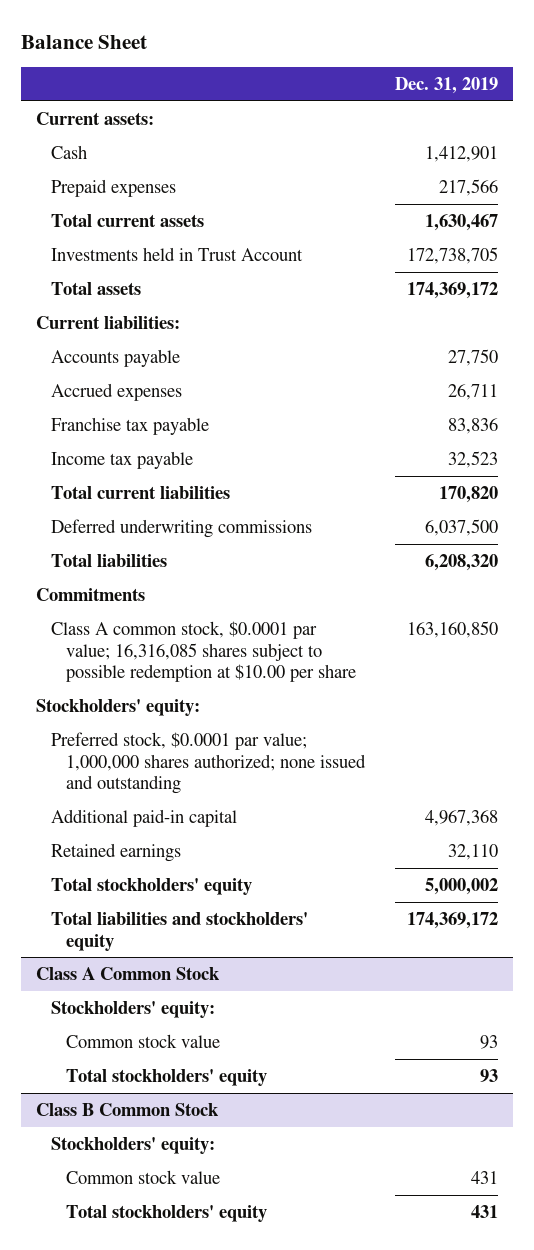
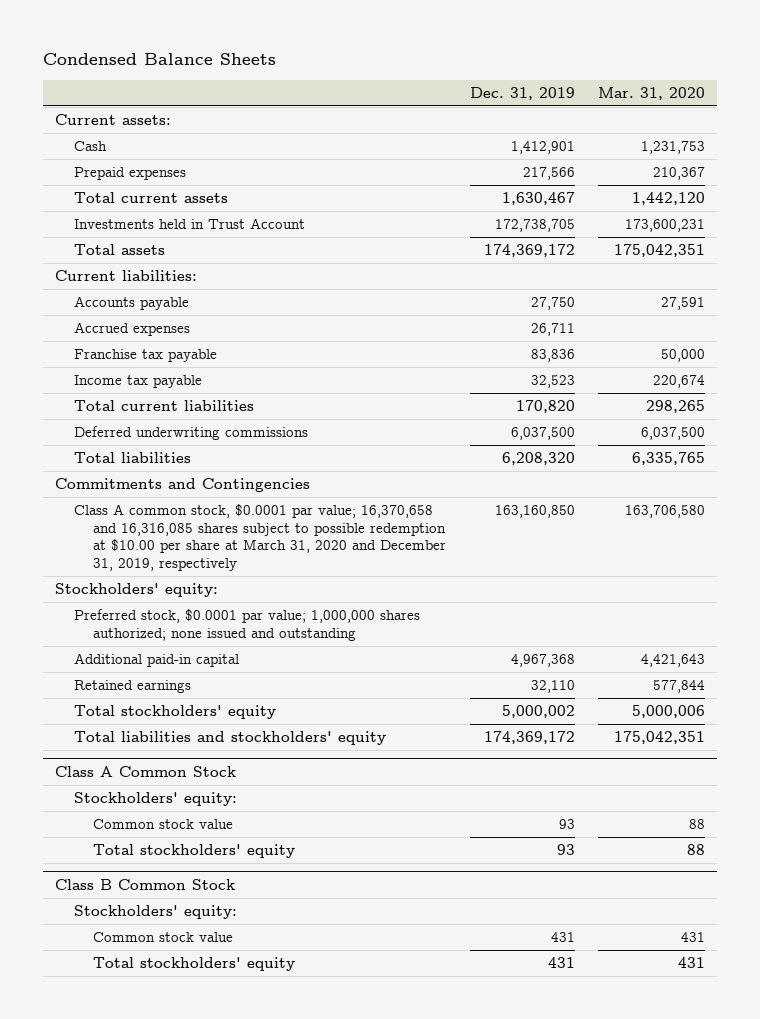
[20,35,147,50] Balance Sheet -> [43,53,277,66] Condensed Balance Sheets
none -> [598,86,706,100] Mar. 31, 2020
[35,587,145,601] Commitments -> [54,477,310,492] Commitments and Contingencies
[50,620,357,683] Class A common stock, $0.0001 par value; 16,316,085 shares subject to possible redemption at $10.00 per share -> [73,503,446,572] Class A common stock, $0.0001 par value; 16,370,658 and 16,316,085 shares subject to possible redemption at $10.00 per share at March 31, 2020 and December 31, 2019, respectively

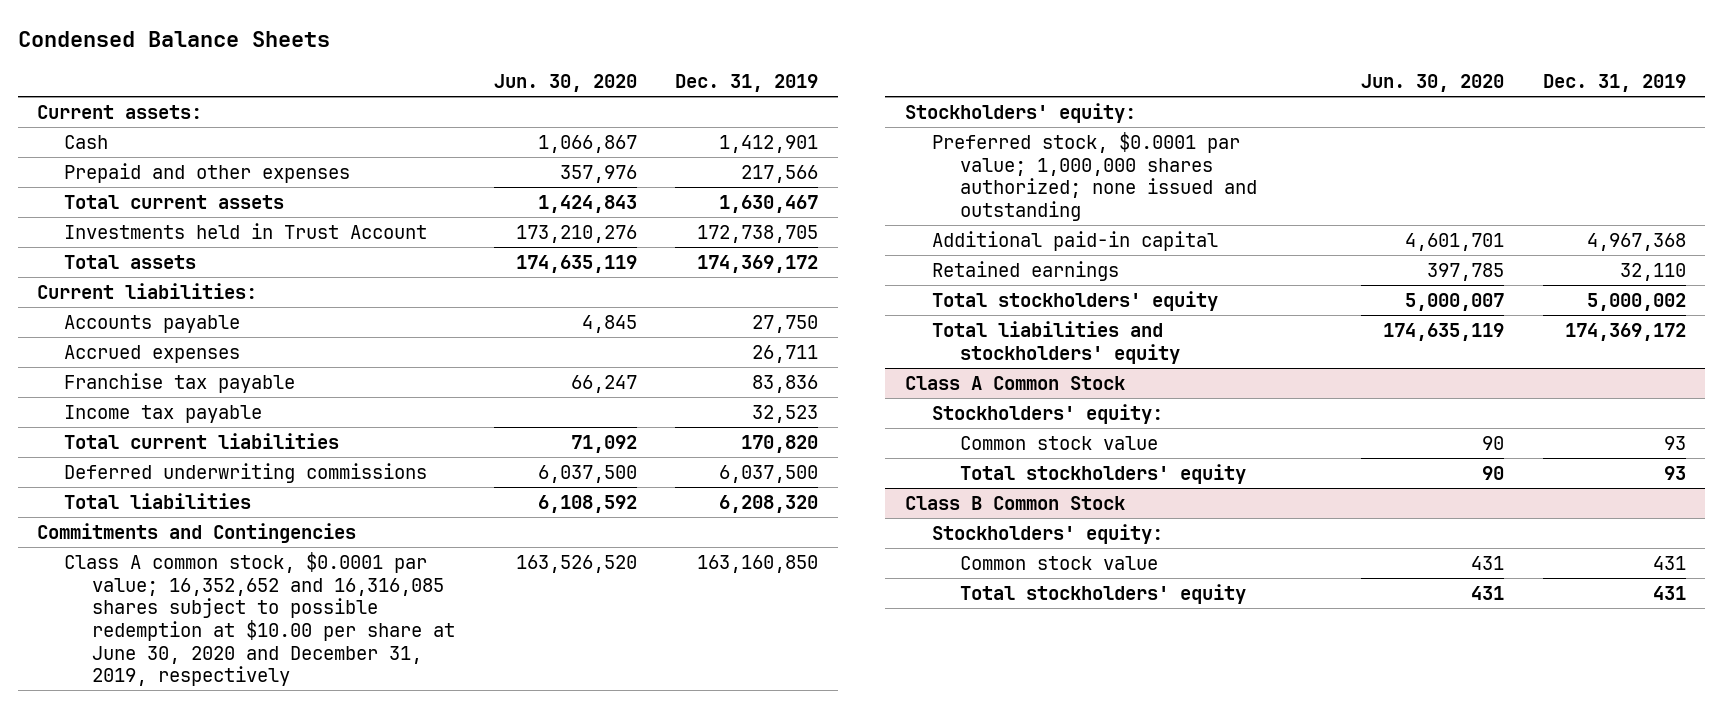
[598,86,706,100] Mar. 31, 2020 -> none
none -> [493,74,637,93] Jun. 30, 2020
[73,166,186,180] Prepaid expenses -> [64,163,351,184] Prepaid and other expenses
[73,503,446,572] Class A common stock, $0.0001 par value; 16,370,658 and 16,316,085 shares subject to possible redemption at $10.00 per share at March 31, 2020 and December 31, 2019, respectively -> [64,552,456,687] Class A common stock, $0.0001 par value; 16,352,652 and 16,316,085 shares subject to possible redemption at $10.00 per share at June 30, 2020 and December 31, 2019, respectively

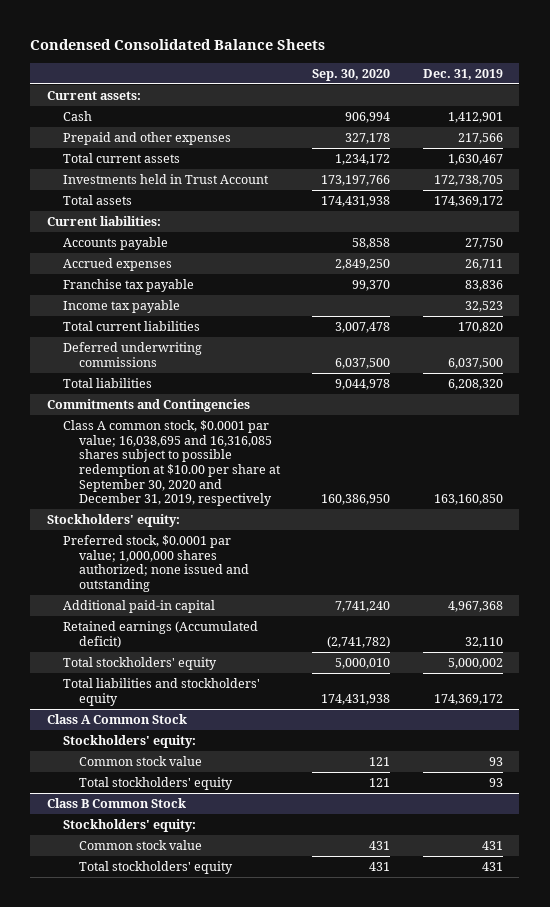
[17,31,330,48] Condensed Balance Sheets -> [30,38,326,50] Condensed Consolidated Balance Sheets
[493,74,637,93] Jun. 30, 2020 -> none
none -> [312,68,391,81] Sep. 30, 2020
[64,552,456,687] Class A common stock, $0.0001 par value; 16,352,652 and 16,316,085 shares subject to possible redemption at $10.00 per share at June 30, 2020 and December 31, 2019, respectively -> [62,420,281,507] Class A common stock, $0.0001 par value; 16,038,695 and 16,316,085 shares subject to possible redemption at $10.00 per share at September 30, 2020 and December 31, 2019, respectively
[932,132,1257,221] Preferred stock, $0.0001 par value; 1,000,000 shares authorized; none issued and outstanding -> [62,535,249,592] Preferred stock, $0.0001 par value; 1,000,000 shares authorized; none issued and outstanding
[932,261,1120,282] Retained earnings -> [62,621,258,648] Retained earnings (Accumulated deficit)

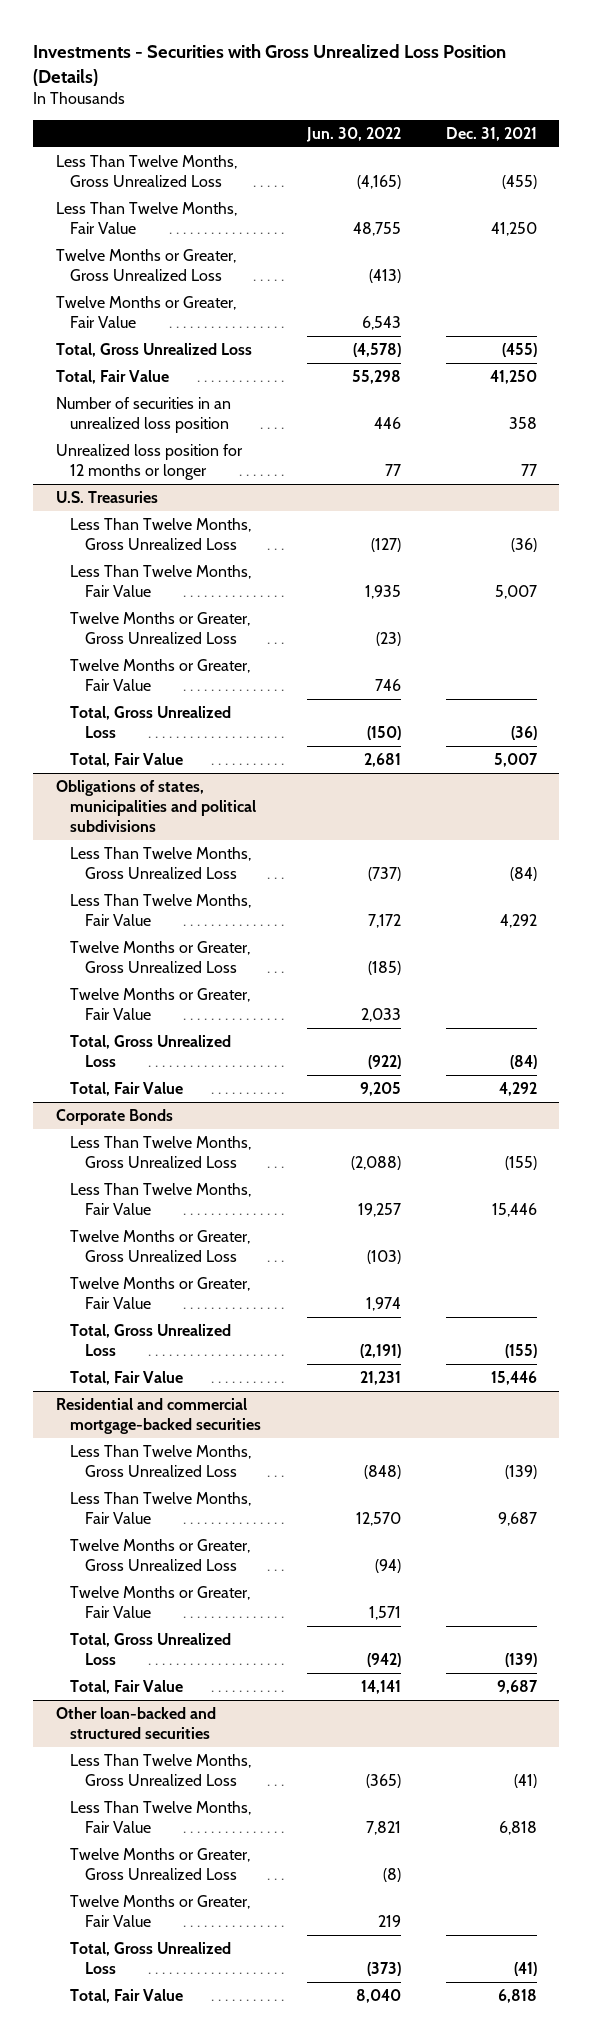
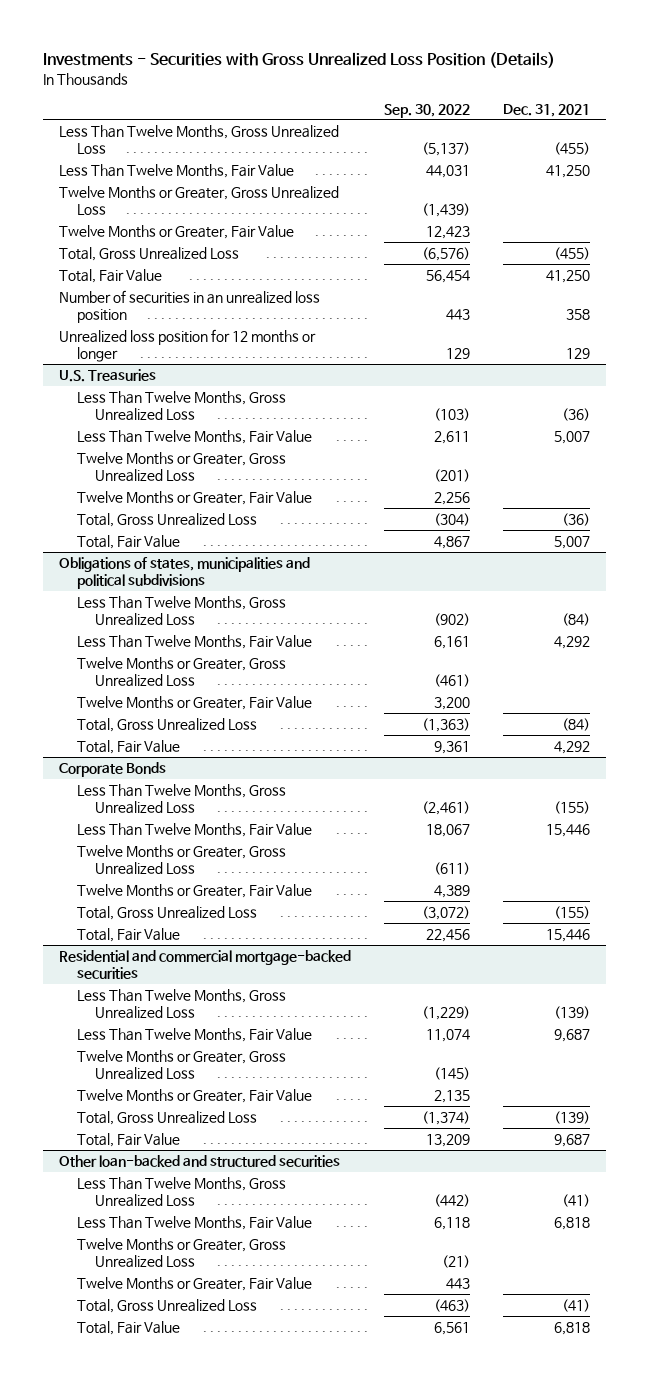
[305,126,401,142] Jun. 30, 2022 -> none
none -> [384,103,471,118] Sep. 30, 2022
[520,464,537,477] 77 -> [565,348,590,360] 129

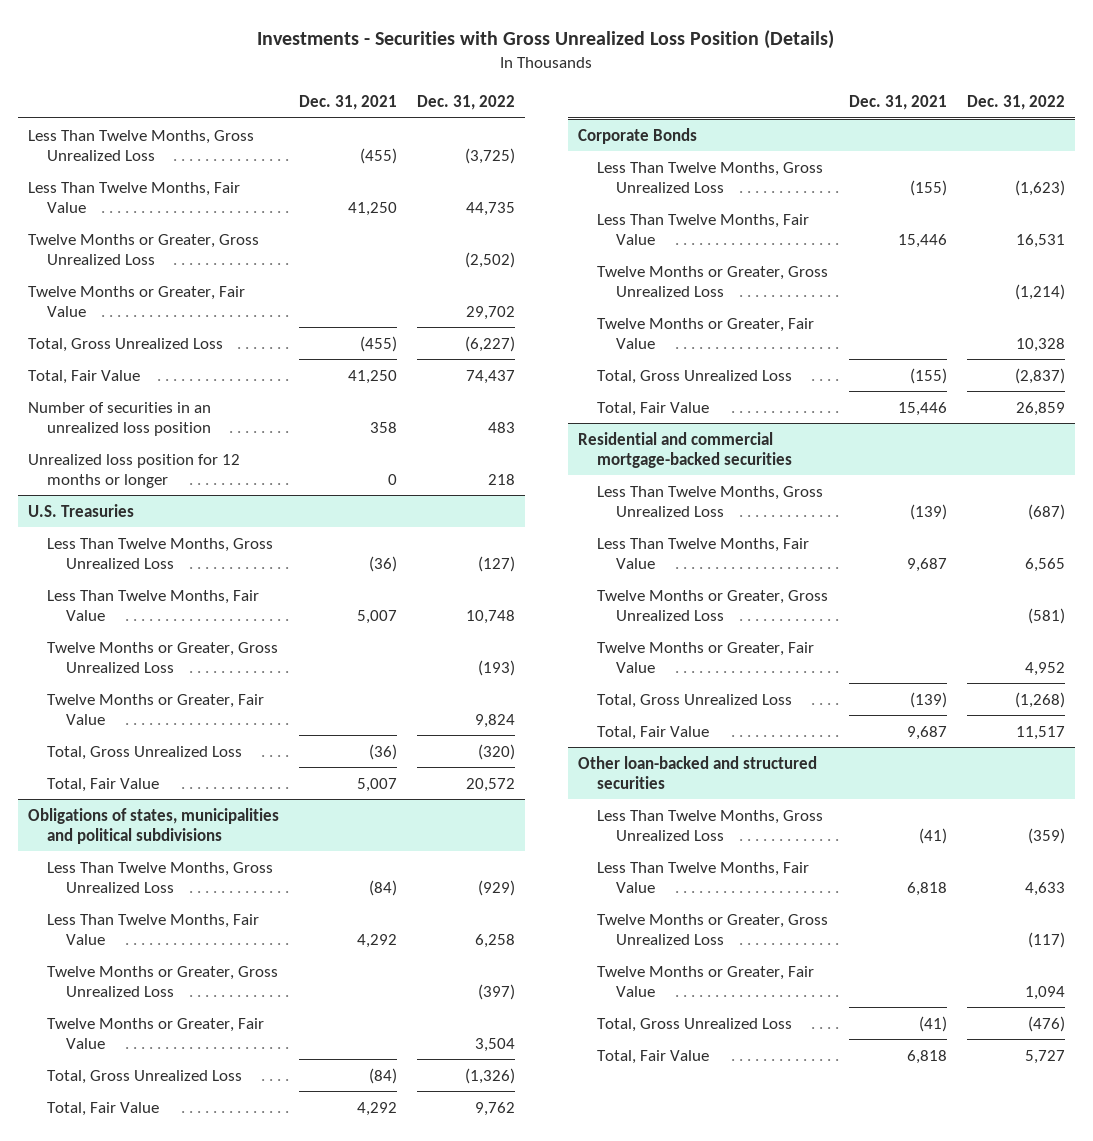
[384,103,471,118] Sep. 30, 2022 -> none
none -> [416,95,515,111] Dec. 31, 2022
[565,348,590,360] 129 -> [388,473,398,485] 0

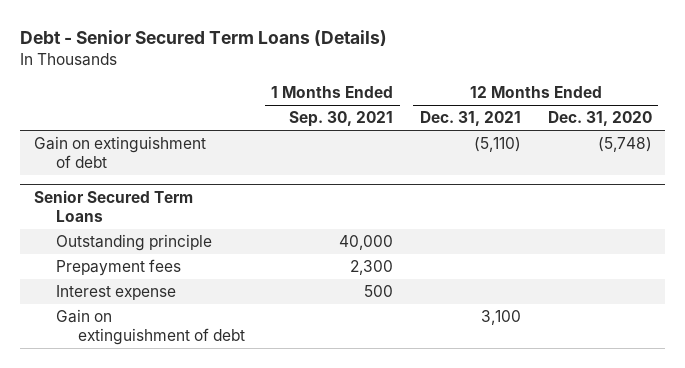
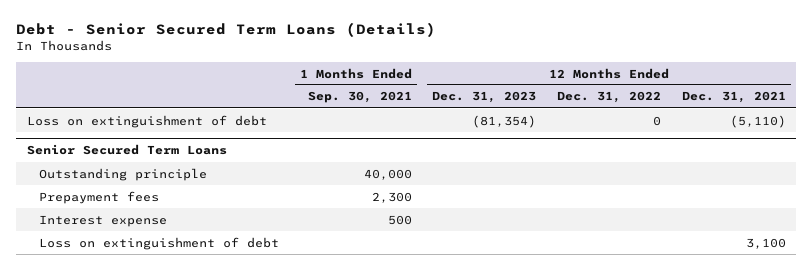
[547,111,652,127] Dec. 31, 2020 -> none
none -> [432,91,537,104] Dec. 31, 2023
none -> [557,91,662,104] Dec. 31, 2022
[33,136,206,169] Gain on extinguishment of debt -> [26,114,267,128] Loss on extinguishment of debt
[55,309,245,346] Gain on extinguishment of debt -> [39,236,280,250] Loss on extinguishment of debt

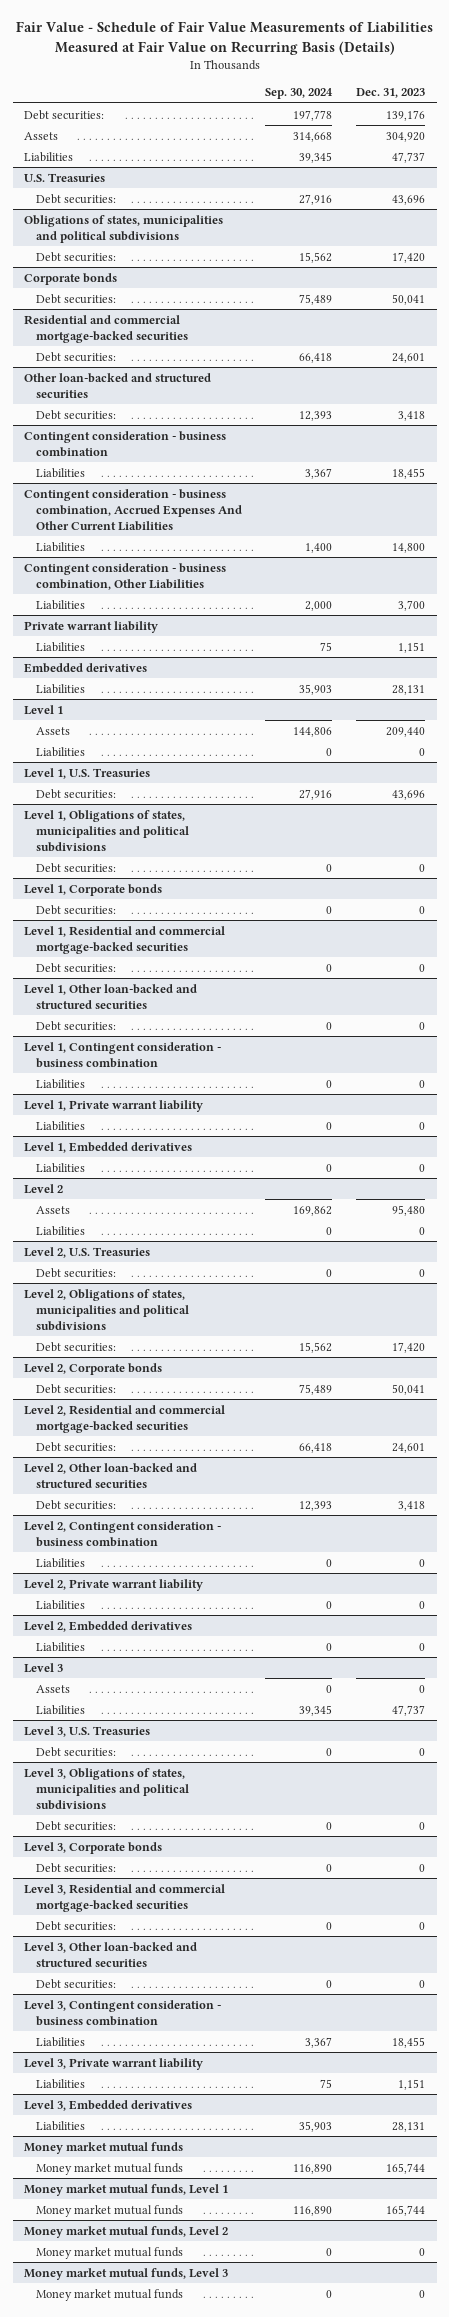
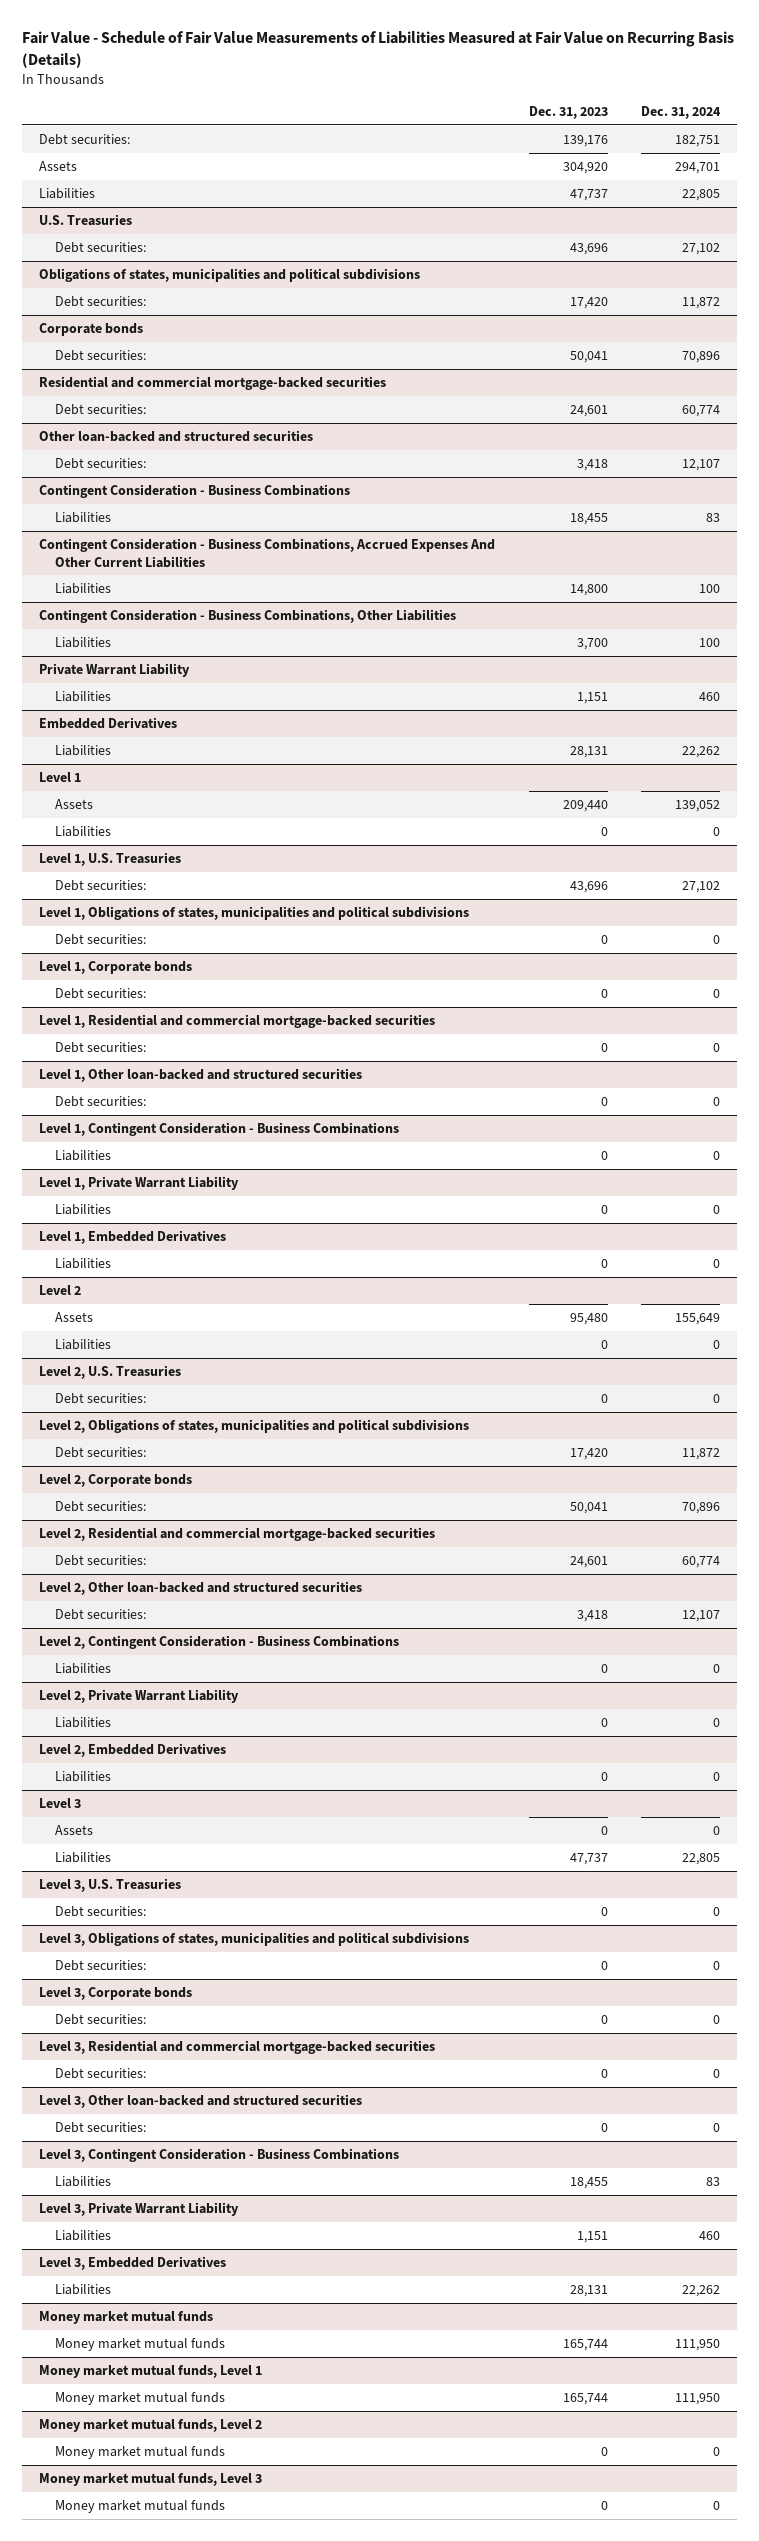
[265,88,334,100] Sep. 30, 2024 -> none
none -> [641,105,722,119] Dec. 31, 2024
[24,430,227,457] Contingent consideration - business combination -> [38,483,350,498] Contingent Consideration - Business Combinations
[24,488,242,531] Contingent consideration - business combination, Accrued Expenses And Other Current Liabilities -> [38,537,495,568] Contingent Consideration - Business Combinations, Accrued Expenses And Other Current Liabilities
[24,562,227,590] Contingent consideration - business combination, Other Liabilities -> [38,608,456,623] Contingent Consideration - Business Combinations, Other Liabilities
[24,620,159,633] Private warrant liability -> [38,662,190,677] Private Warrant Liability
[24,662,148,673] Embedded derivatives -> [38,716,177,729] Embedded Derivatives
[24,1041,222,1068] Level 1, Contingent consideration - business combination -> [38,1121,399,1136] Level 1, Contingent Consideration - Business Combinations
[24,1099,204,1112] Level 1, Private warrant liability -> [38,1175,239,1190] Level 1, Private Warrant Liability
[24,1141,193,1153] Level 1, Embedded derivatives -> [38,1229,226,1244] Level 1, Embedded Derivatives
[24,1520,222,1547] Level 2, Contingent consideration - business combination -> [38,1634,399,1649] Level 2, Contingent Consideration - Business Combinations
[24,1578,204,1591] Level 2, Private warrant liability -> [38,1688,239,1703] Level 2, Private Warrant Liability
[24,1620,193,1632] Level 2, Embedded derivatives -> [38,1742,226,1757] Level 2, Embedded Derivatives
[24,1999,222,2026] Level 3, Contingent consideration - business combination -> [38,2147,399,2162] Level 3, Contingent Consideration - Business Combinations
[24,2057,204,2070] Level 3, Private warrant liability -> [38,2201,239,2216] Level 3, Private Warrant Liability
[24,2099,193,2111] Level 3, Embedded derivatives -> [38,2255,226,2270] Level 3, Embedded Derivatives

